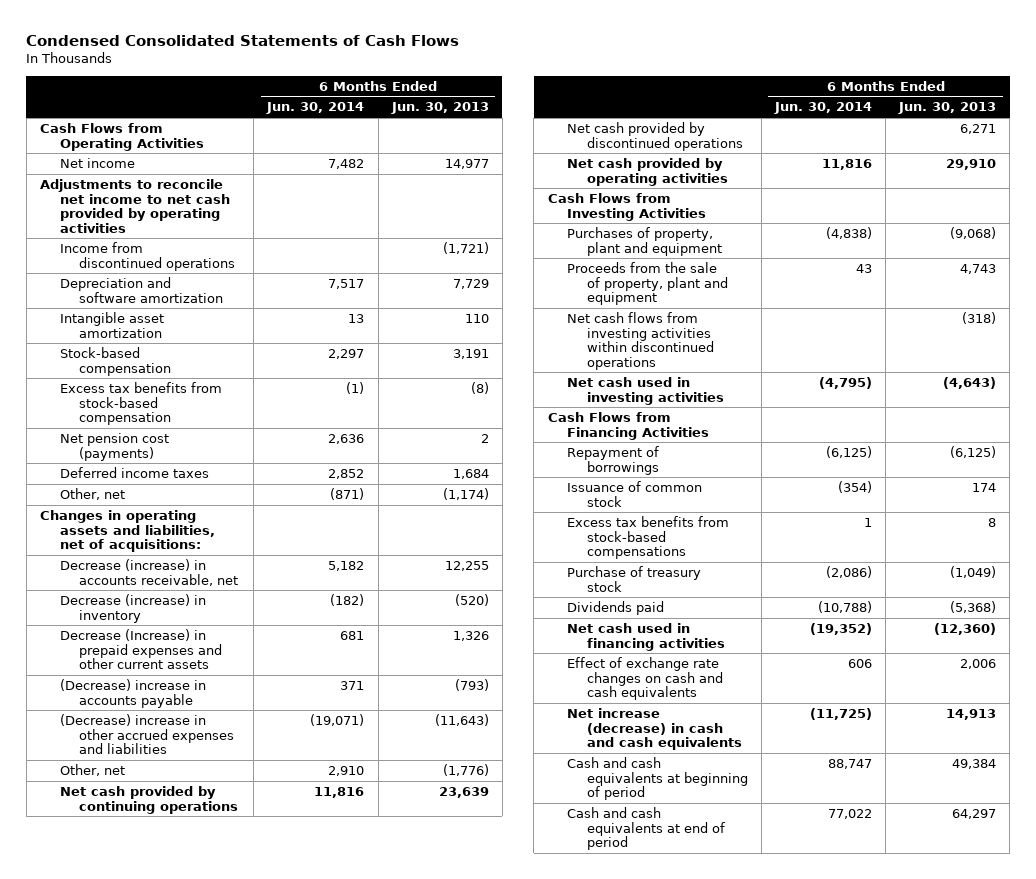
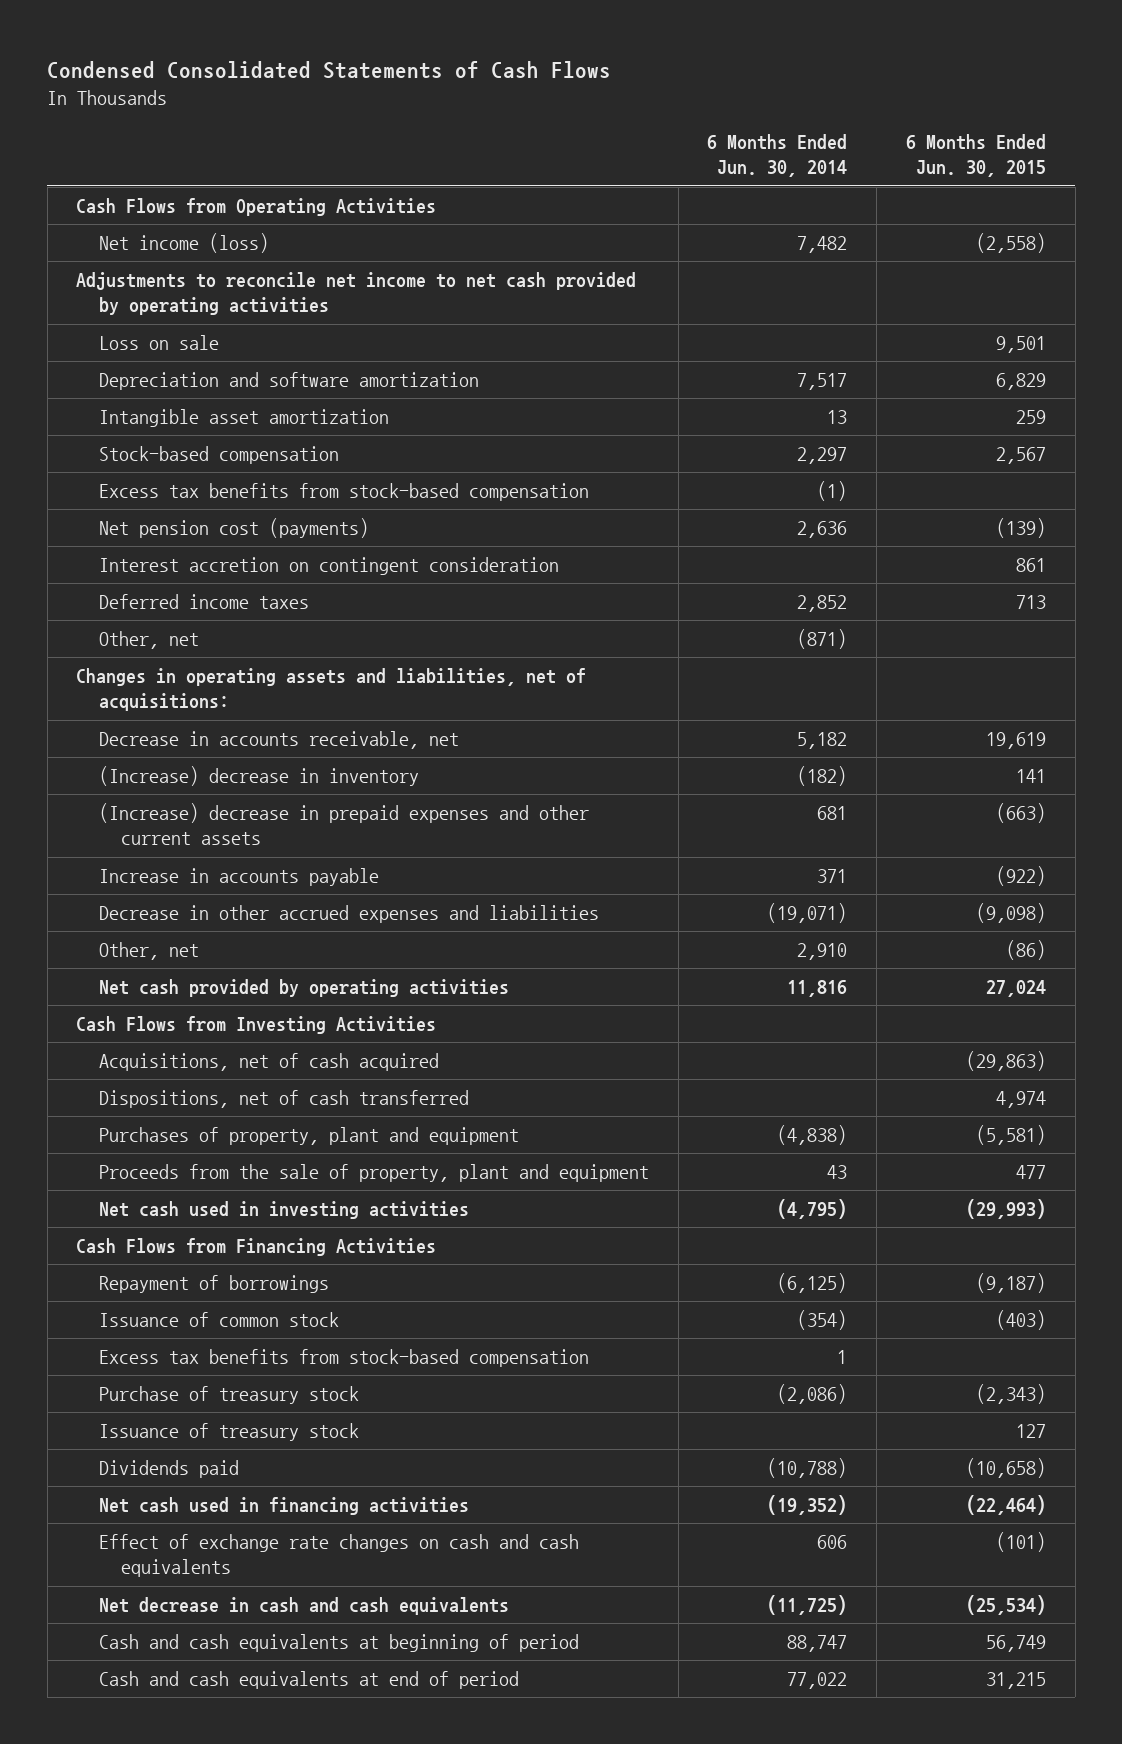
[390,102,489,115] Jun. 30, 2013 -> none
none -> [905,134,1046,178] 6 Months Ended Jun. 30, 2015
[59,157,135,168] Net income -> [98,232,269,253] Net income (loss)
[59,241,236,271] Income from discontinued operations -> none
none -> [98,334,219,350] Loss on sale
none -> [98,556,559,575] Interest accretion on contingent consideration
[59,558,239,586] Decrease (increase) in accounts receivable, net -> [98,730,459,749] Decrease in accounts receivable, net
[59,593,206,623] Decrease (increase) in inventory -> [98,765,419,786] (Increase) decrease in inventory
[59,628,223,670] Decrease (Increase) in prepaid expenses and other current assets -> [98,802,589,846] (Increase) decrease in prepaid expenses and other current assets
[59,678,206,708] (Decrease) increase in accounts payable -> [98,867,379,886] Increase in accounts payable
[59,713,235,755] (Decrease) increase in other accrued expenses and liabilities -> [98,904,599,923] Decrease in other accrued expenses and liabilities
[59,785,239,814] Net cash provided by continuing operations -> none
[567,121,743,151] Net cash provided by discontinued operations -> none
none -> [98,1052,439,1071] Acquisitions, net of cash acquired
none -> [98,1089,469,1108] Dispositions, net of cash transferred
[567,311,714,370] Net cash flows from investing activities within discontinued operations -> none
[567,515,730,560] Excess tax benefits from stock-based compensations -> [98,1348,589,1367] Excess tax benefits from stock-based compensation
none -> [98,1422,359,1441] Issuance of treasury stock
[567,707,742,751] Net increase (decrease) in cash and cash equivalents -> [98,1596,509,1615] Net decrease in cash and cash equivalents

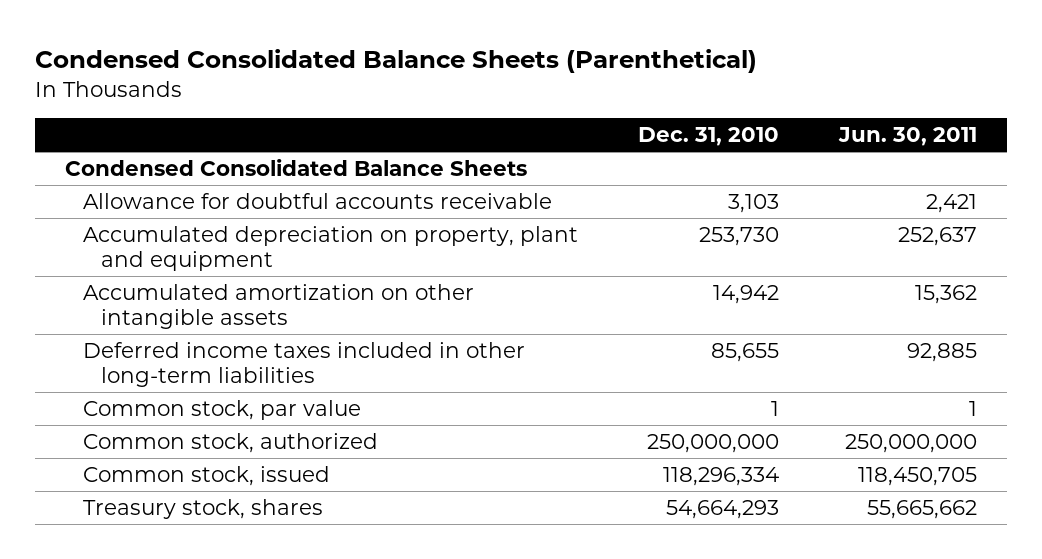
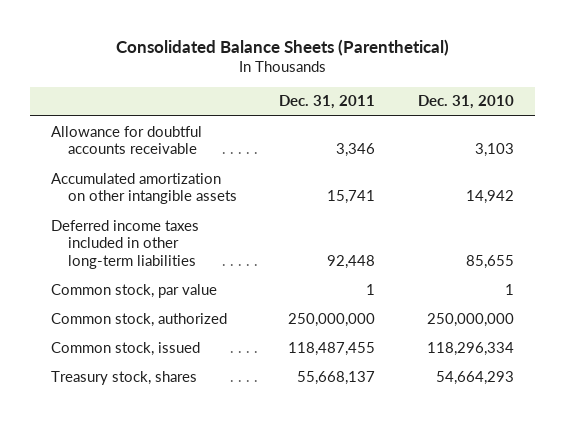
[34,49,757,74] Condensed Consolidated Balance Sheets (Parenthetical) -> [115,38,449,56] Consolidated Balance Sheets (Parenthetical)
[837,127,977,147] Jun. 30, 2011 -> none
none -> [279,95,376,110] Dec. 31, 2011
[64,158,527,176] Condensed Consolidated Balance Sheets -> none
[83,225,579,272] Accumulated depreciation on property, plant and equipment -> none

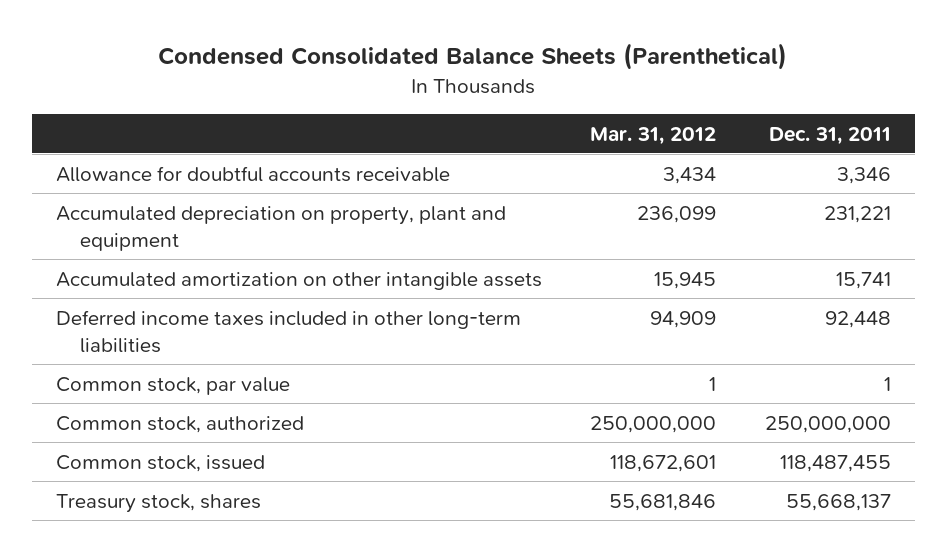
[115,38,449,56] Consolidated Balance Sheets (Parenthetical) -> [158,43,788,71] Condensed Consolidated Balance Sheets (Parenthetical)
[417,95,514,110] Dec. 31, 2010 -> none
none -> [590,126,717,145] Mar. 31, 2012
none -> [55,205,506,251] Accumulated depreciation on property, plant and equipment

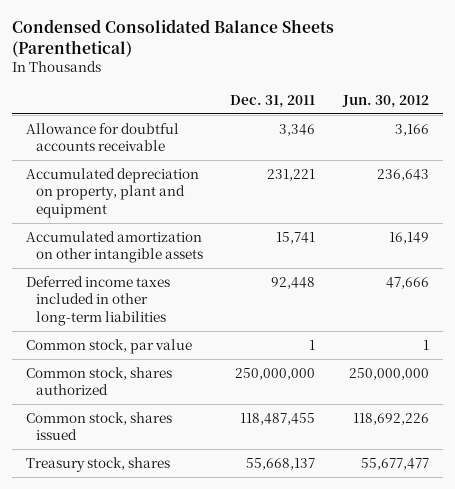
[590,126,717,145] Mar. 31, 2012 -> none
none -> [341,94,429,108] Jun. 30, 2012
[55,415,304,433] Common stock, authorized -> [25,366,172,396] Common stock, shares authorized
[55,454,265,472] Common stock, issued -> [25,411,172,441] Common stock, shares issued

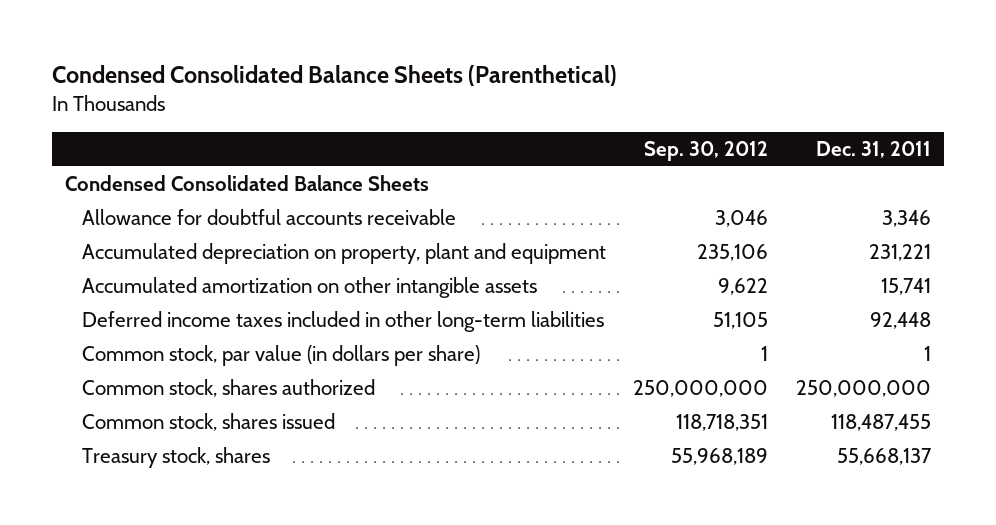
[341,94,429,108] Jun. 30, 2012 -> none
none -> [644,140,769,161] Sep. 30, 2012
none -> [65,175,430,192] Condensed Consolidated Balance Sheets
[25,338,192,354] Common stock, par value -> [82,345,481,367] Common stock, par value (in dollars per share)

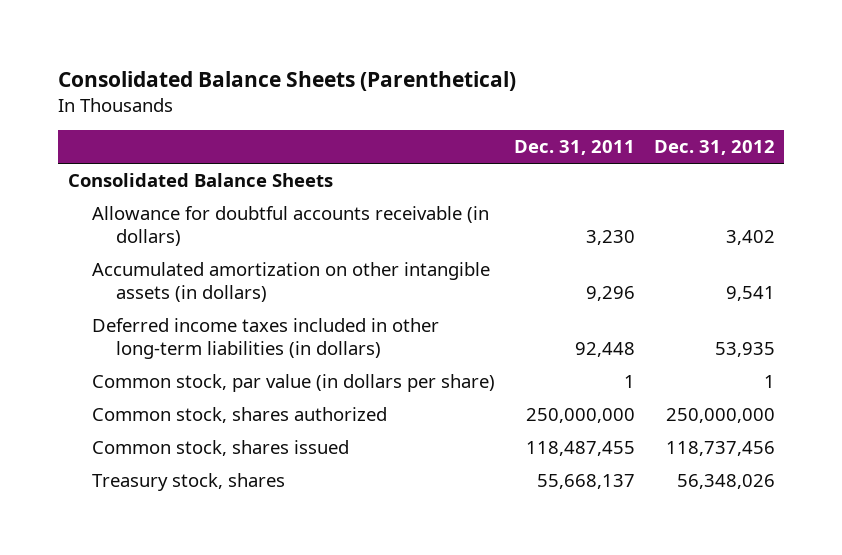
[51,65,617,87] Condensed Consolidated Balance Sheets (Parenthetical) -> [58,70,517,91] Consolidated Balance Sheets (Parenthetical)
[644,140,769,161] Sep. 30, 2012 -> none
none -> [653,140,775,156] Dec. 31, 2012
[82,243,607,265] Accumulated depreciation on property, plant and equipment -> none
[65,175,430,192] Condensed Consolidated Balance Sheets -> [67,173,333,188] Consolidated Balance Sheets
[82,209,457,226] Allowance for doubtful accounts receivable -> [92,206,490,246] Allowance for doubtful accounts receivable (in dollars)
[881,210,931,228] 3,346 -> [585,229,635,245] 3,230
[82,277,538,299] Accumulated amortization on other intangible assets -> [92,262,491,302] Accumulated amortization on other intangible assets (in dollars)
[880,278,931,296] 15,741 -> [585,285,635,301] 9,296
[82,311,605,333] Deferred income taxes included in other long-term liabilities -> [92,318,440,359] Deferred income taxes included in other long-term liabilities (in dollars)

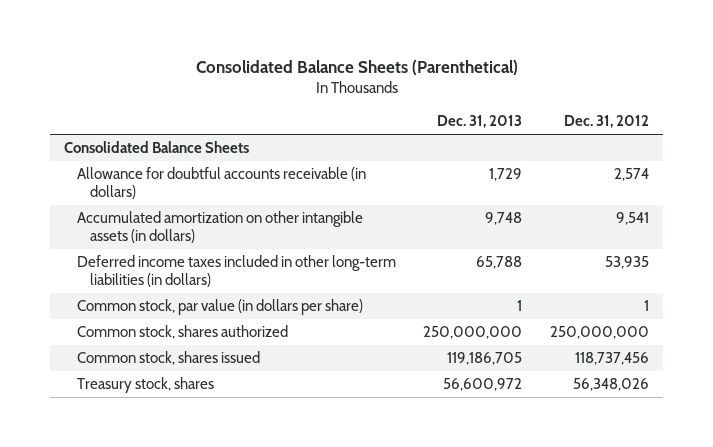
[513,140,635,156] Dec. 31, 2011 -> none
none -> [437,115,523,129] Dec. 31, 2013
[725,229,775,245] 3,402 -> [613,168,649,182] 2,574

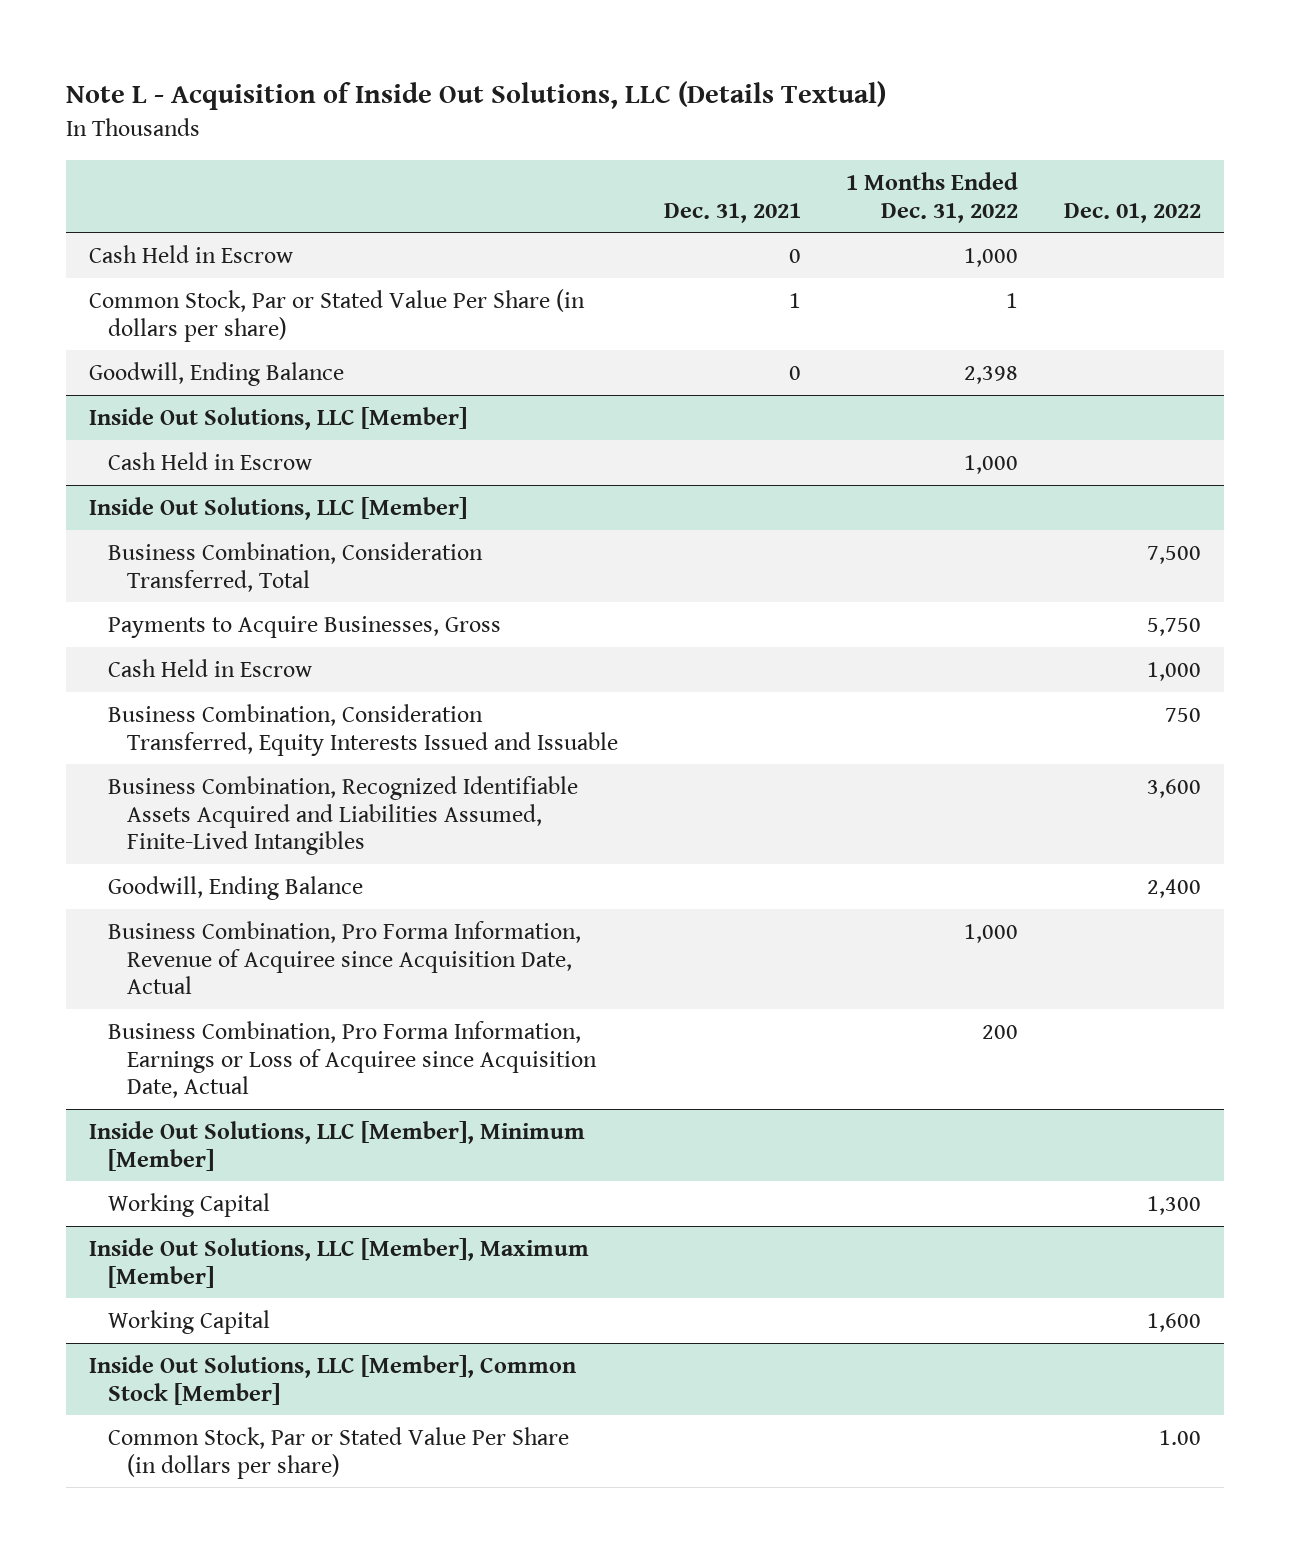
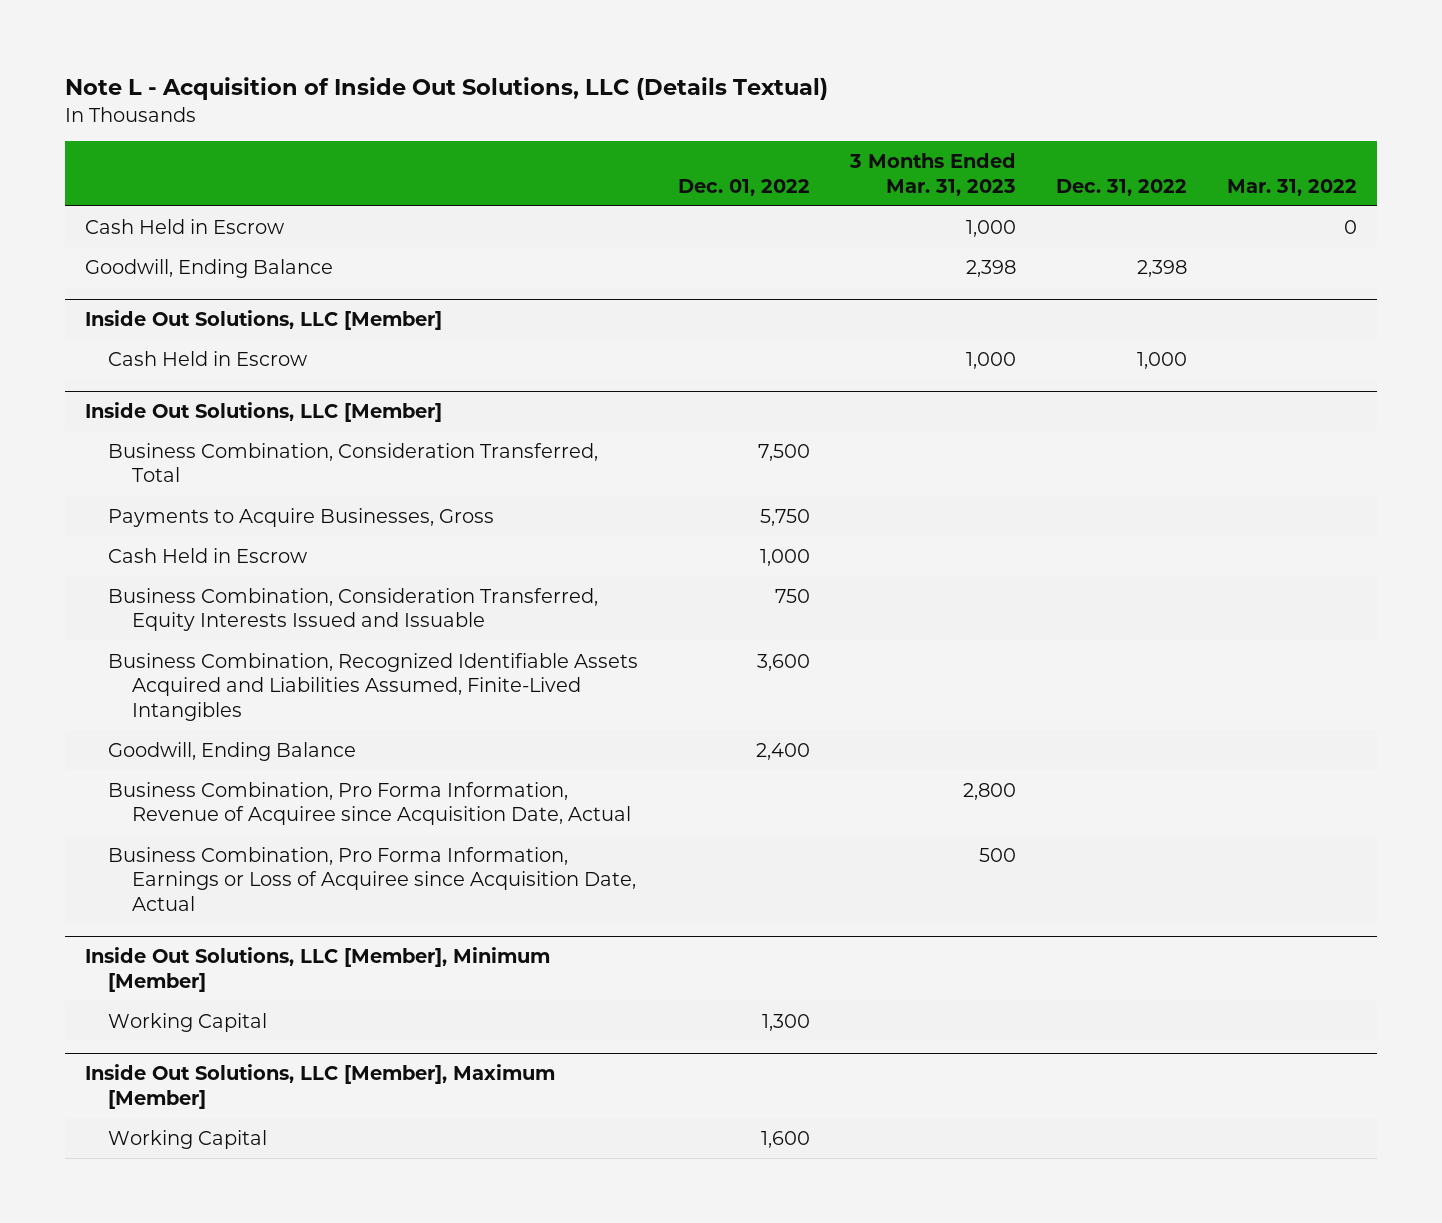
[663,202,801,223] Dec. 31, 2021 -> none
[846,171,1019,223] 1 Months Ended Dec. 31, 2022 -> none
none -> [849,153,1017,196] 3 Months Ended Mar. 31, 2023
none -> [1056,178,1188,196] Dec. 31, 2022
none -> [1227,178,1358,196] Mar. 31, 2022
[88,288,585,342] Common Stock, Par or Stated Value Per Share (in dollars per share) -> none
[88,1354,576,1405] Inside Out Solutions, LLC [Member], Common Stock [Member] -> none
[108,1426,570,1479] Common Stock, Par or Stated Value Per Share (in dollars per share) -> none

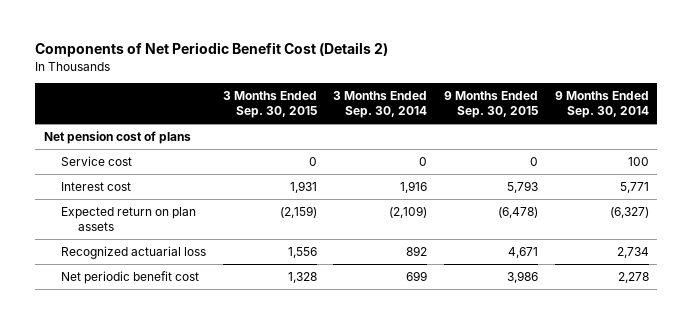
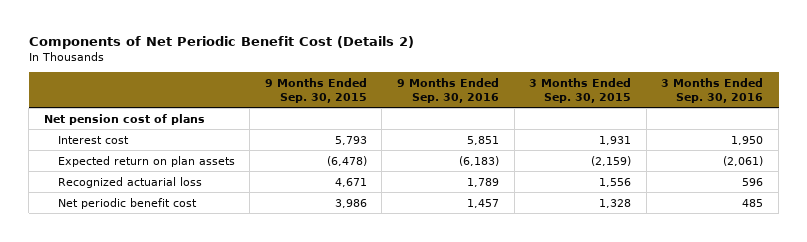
[333,90,428,119] 3 Months Ended Sep. 30, 2014 -> none
[554,90,649,119] 9 Months Ended Sep. 30, 2014 -> none
none -> [397,77,500,104] 9 Months Ended Sep. 30, 2016
none -> [661,77,764,104] 3 Months Ended Sep. 30, 2016
[60,155,132,166] Service cost -> none

